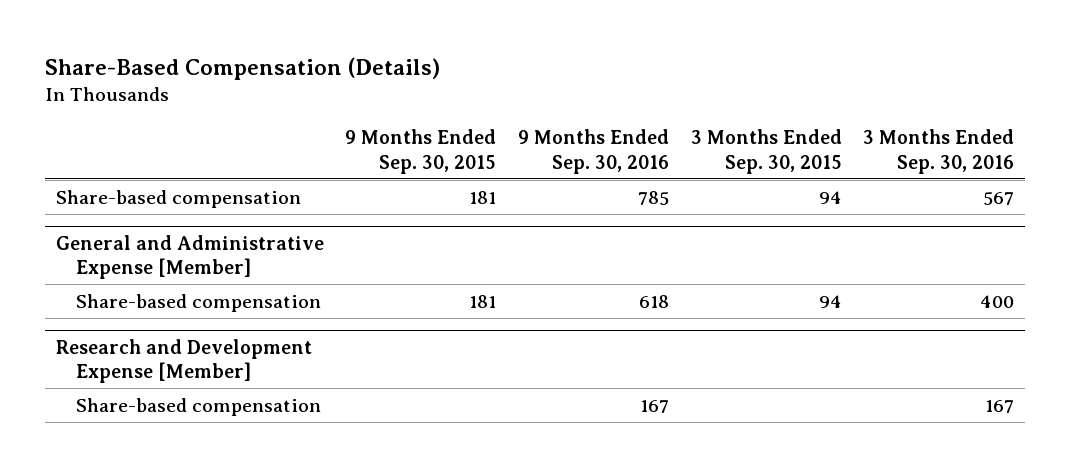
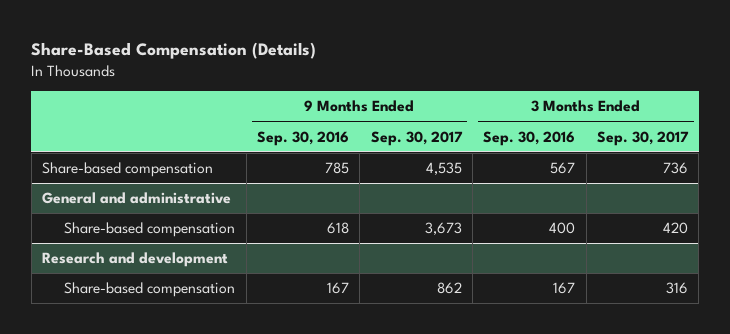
[345,129,497,174] 9 Months Ended Sep. 30, 2015 -> none
[690,129,842,174] 3 Months Ended Sep. 30, 2015 -> none
none -> [370,130,463,146] Sep. 30, 2017
none -> [597,130,690,146] Sep. 30, 2017
[55,234,324,279] General and Administrative Expense [Member] -> [42,192,232,205] General and administrative
[55,338,312,383] Research and Development Expense [Member] -> [42,252,229,268] Research and development

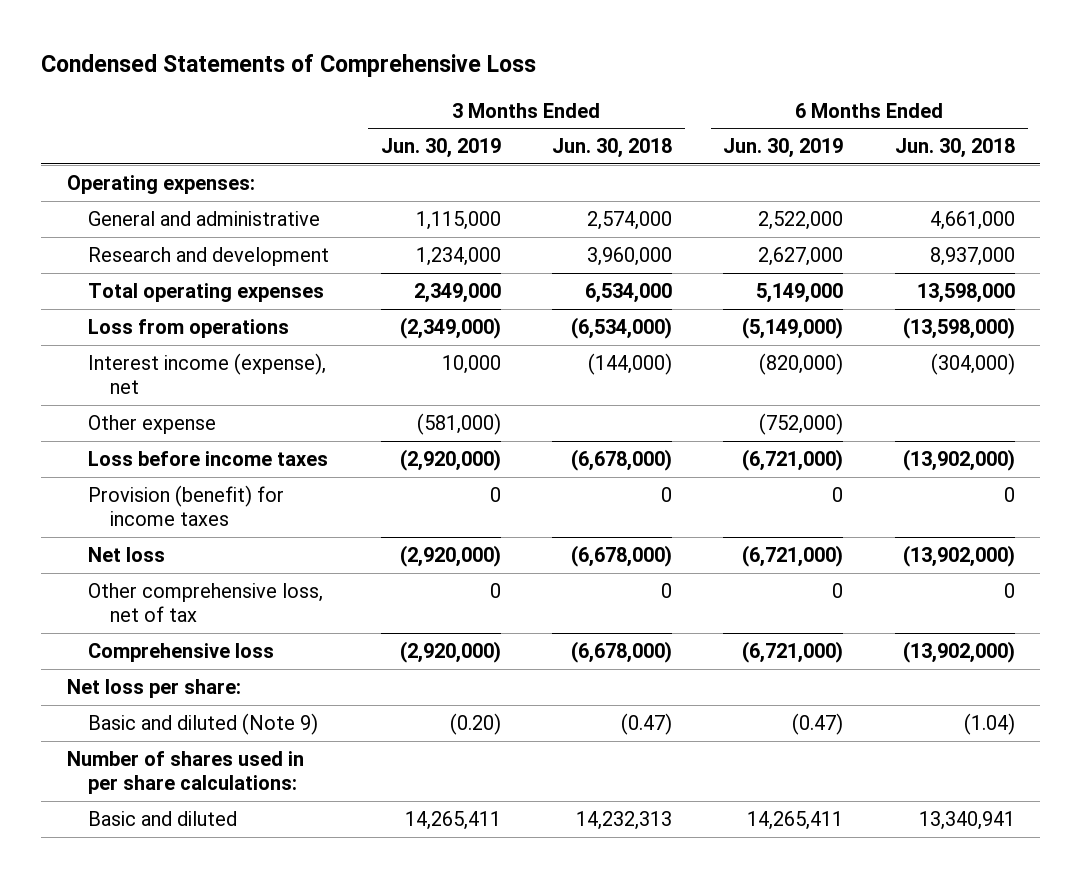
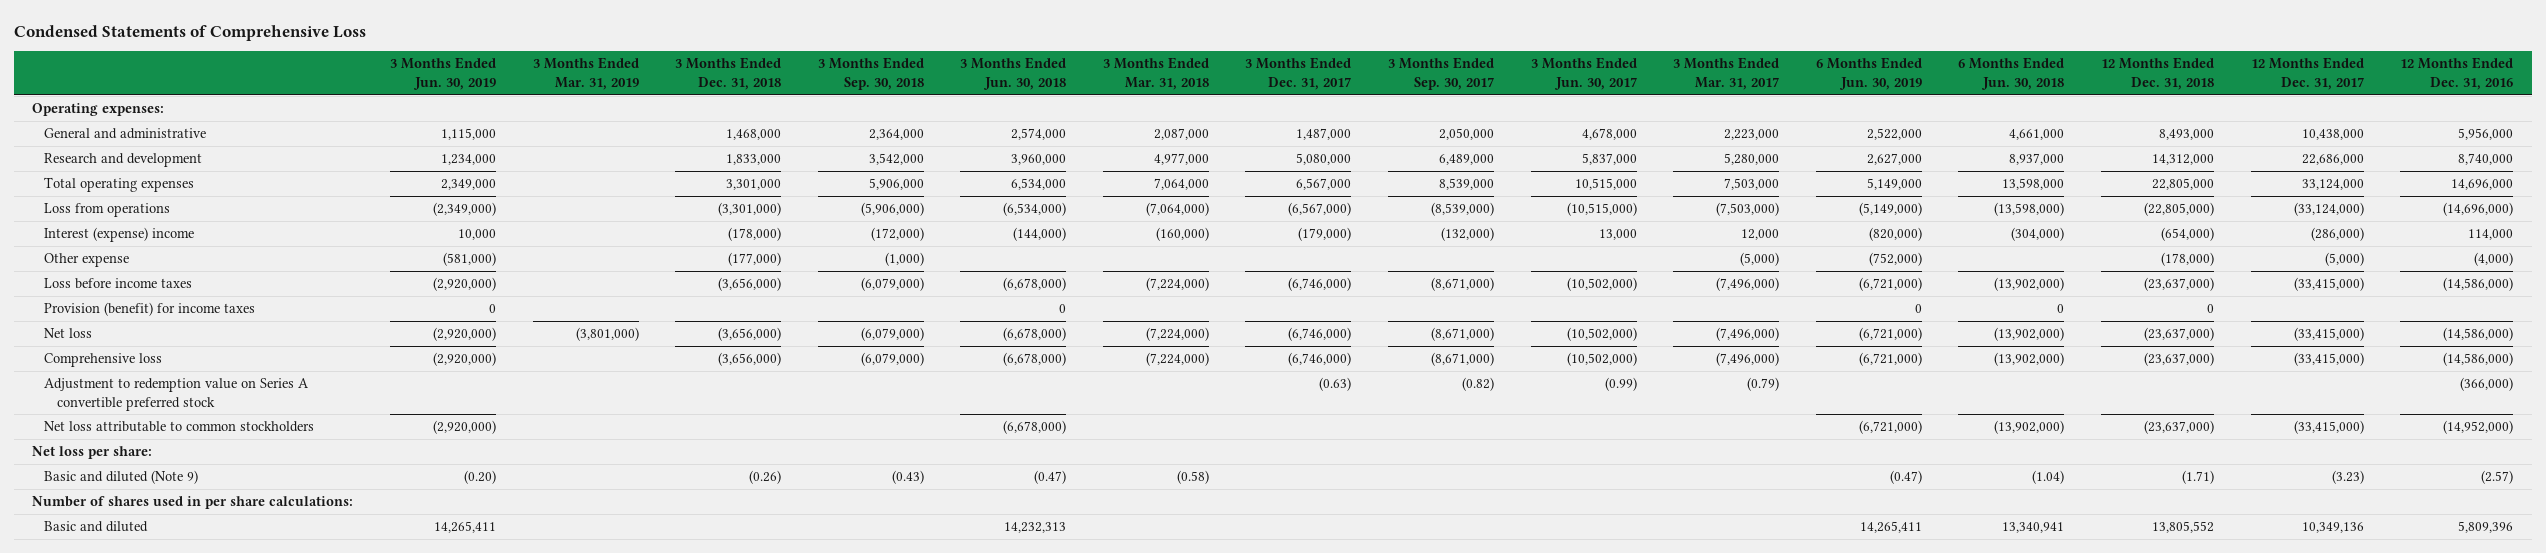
none -> [532,57,639,90] 3 Months Ended Mar. 31, 2019
none -> [675,57,782,90] 3 Months Ended Dec. 31, 2018
none -> [817,57,924,90] 3 Months Ended Sep. 30, 2018
none -> [1102,57,1209,90] 3 Months Ended Mar. 31, 2018
none -> [1245,57,1352,90] 3 Months Ended Dec. 31, 2017
none -> [1388,57,1495,90] 3 Months Ended Sep. 30, 2017
none -> [1530,57,1637,90] 3 Months Ended Jun. 30, 2017
none -> [1673,57,1780,90] 3 Months Ended Mar. 31, 2017
none -> [2101,57,2215,90] 12 Months Ended Dec. 31, 2018
none -> [2250,57,2364,90] 12 Months Ended Dec. 31, 2017
none -> [2400,57,2514,90] 12 Months Ended Dec. 31, 2016
[88,352,327,394] Interest income (expense), net -> [44,227,195,243] Interest (expense) income
[88,582,324,622] Other comprehensive loss, net of tax -> none
none -> [44,378,310,411] Adjustment to redemption value on Series A convertible preferred stock
none -> [44,421,315,433] Net loss attributable to common stockholders

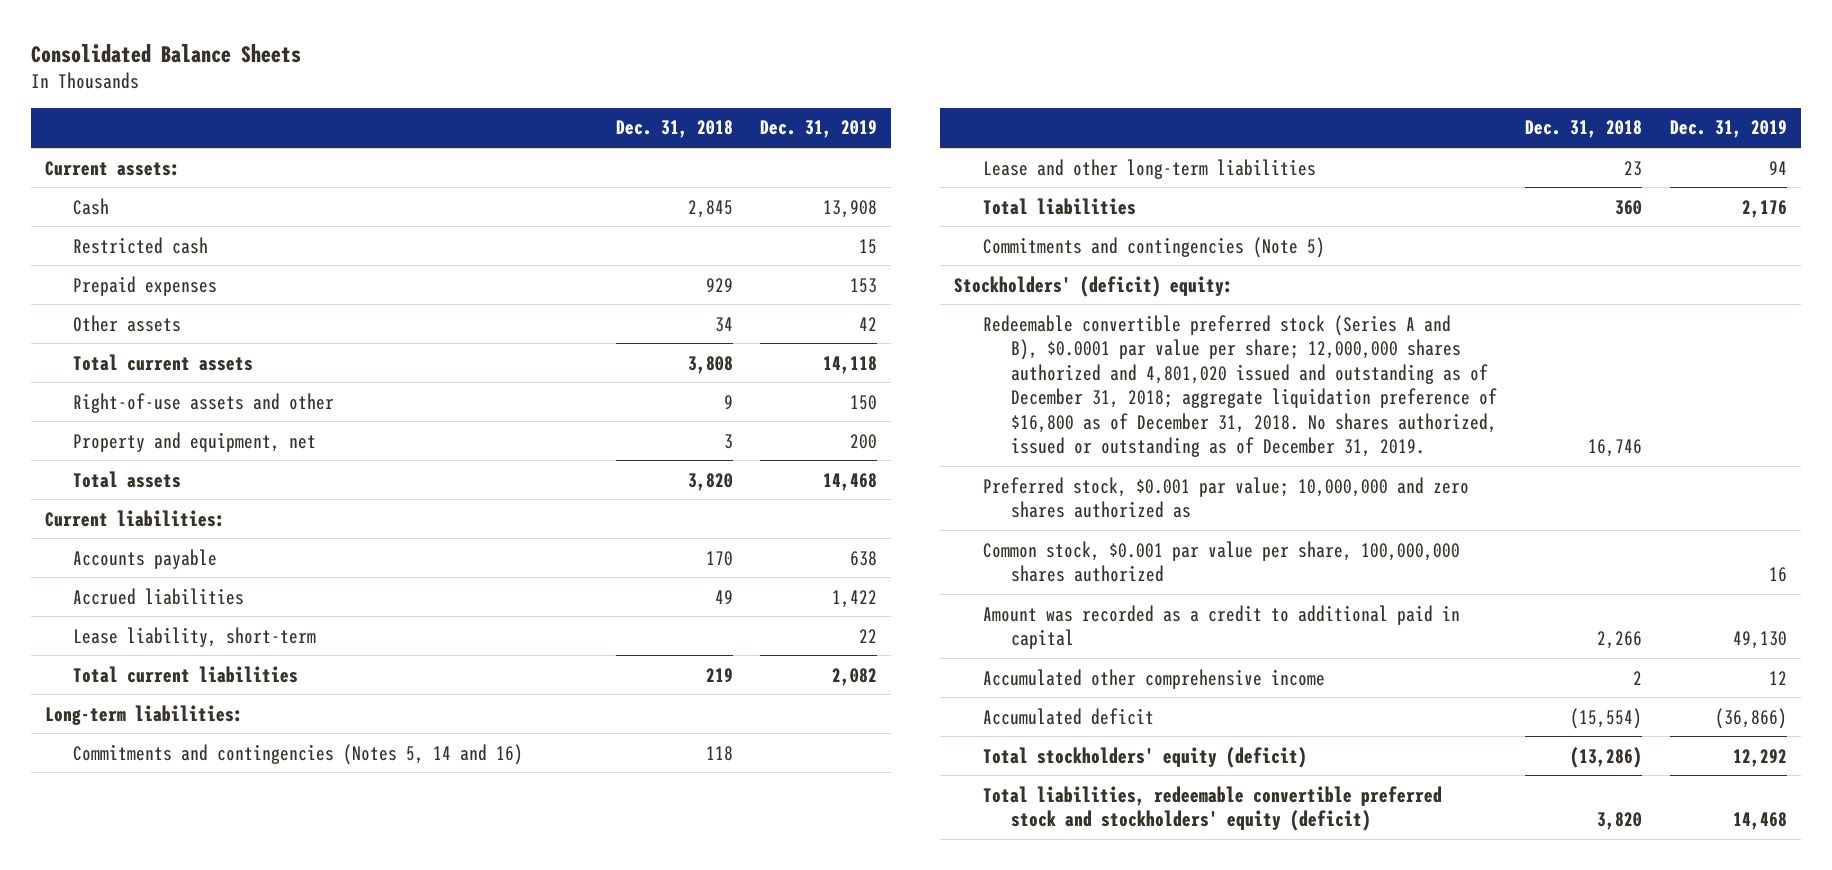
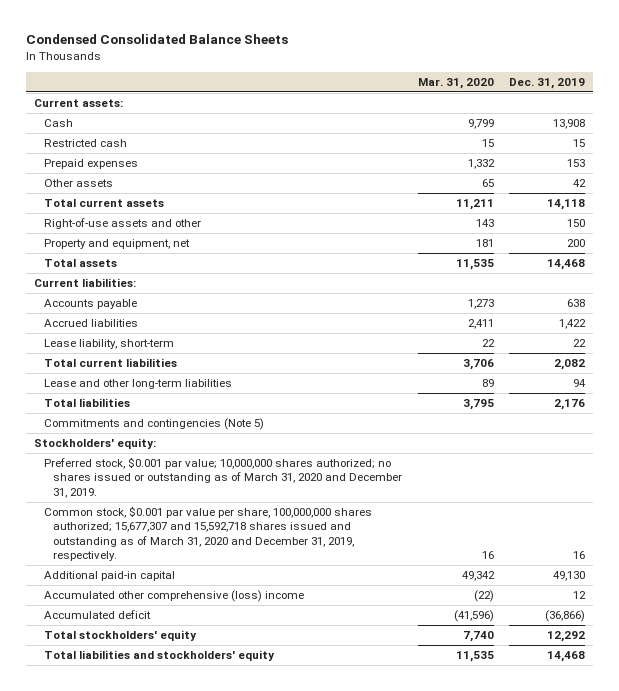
[30,43,301,63] Consolidated Balance Sheets -> [26,34,289,45] Condensed Consolidated Balance Sheets
[615,120,733,139] Dec. 31, 2018 -> none
none -> [417,77,494,89] Mar. 31, 2020
[44,704,243,725] Long-term liabilities: -> none
[73,743,524,765] Commitments and contingencies (Notes 5, 14 and 16) -> none
[982,314,1498,458] Redeemable convertible preferred stock (Series A and B), $0.0001 par value per share; 12,000,000 shares authorized and 4,801,020 issued and outstanding as of December 31, 2018; aggregate liquidation preference of $16,800 as of December 31, 2018. No shares authorized, issued or outstanding as of December 31, 2019. -> none
[954,275,1234,297] Stockholders' (deficit) equity: -> [34,438,157,450] Stockholders' equity:
[982,476,1469,519] Preferred stock, $0.001 par value; 10,000,000 and zero shares authorized as -> [43,457,403,498] Preferred stock, $0.001 par value; 10,000,000 shares authorized; no shares issued or outstanding as of March 31, 2020 and December 31, 2019.
[982,540,1460,583] Common stock, $0.001 par value per share, 100,000,000 shares authorized -> [43,506,372,561] Common stock, $0.001 par value per share, 100,000,000 shares authorized; 15,677,307 and 15,592,718 shares issued and outstanding as of March 31, 2020 and December 31, 2019, respectively.
[982,604,1460,650] Amount was recorded as a credit to additional paid in capital -> [43,571,175,582] Additional paid-in capital
[982,668,1325,689] Accumulated other comprehensive income -> [43,590,304,603] Accumulated other comprehensive (loss) income
[982,746,1307,768] Total stockholders' equity (deficit) -> [43,630,197,642] Total stockholders' equity
[982,785,1442,832] Total liabilities, redeemable convertible preferred stock and stockholders' equity (deficit) -> [43,650,275,662] Total liabilities and stockholders' equity

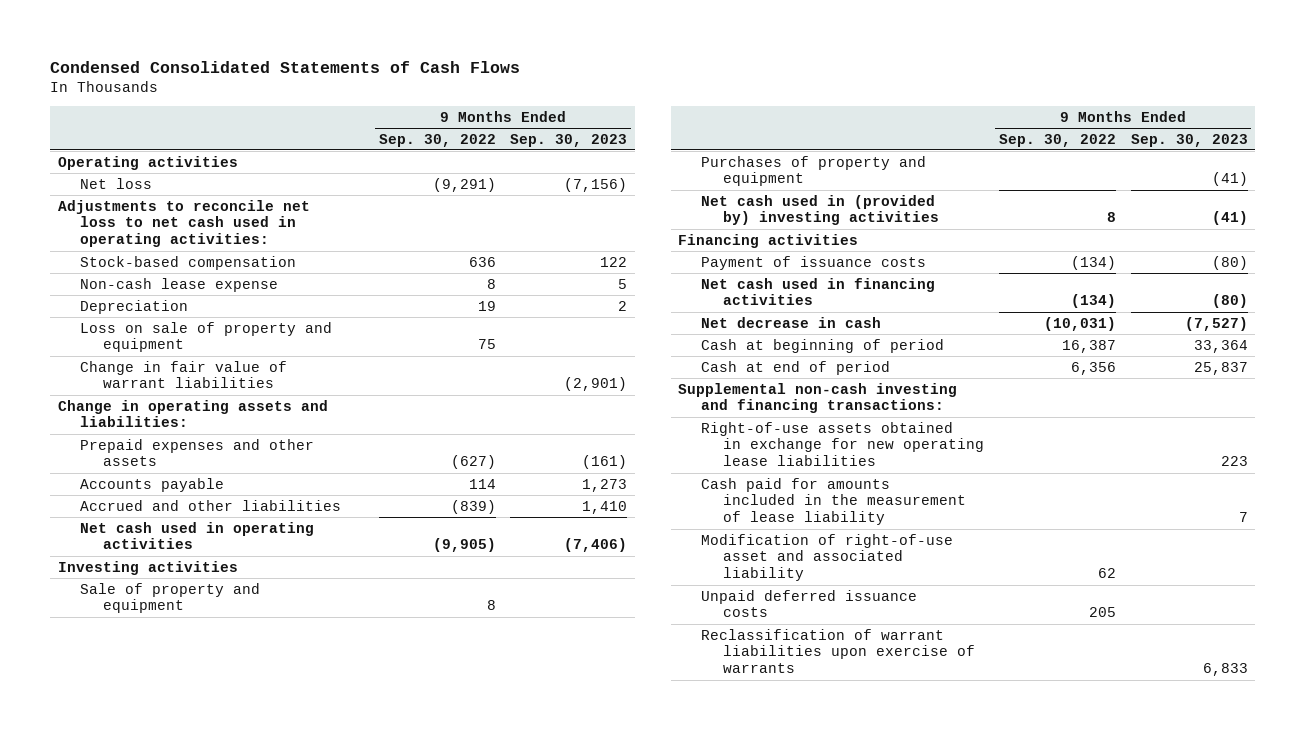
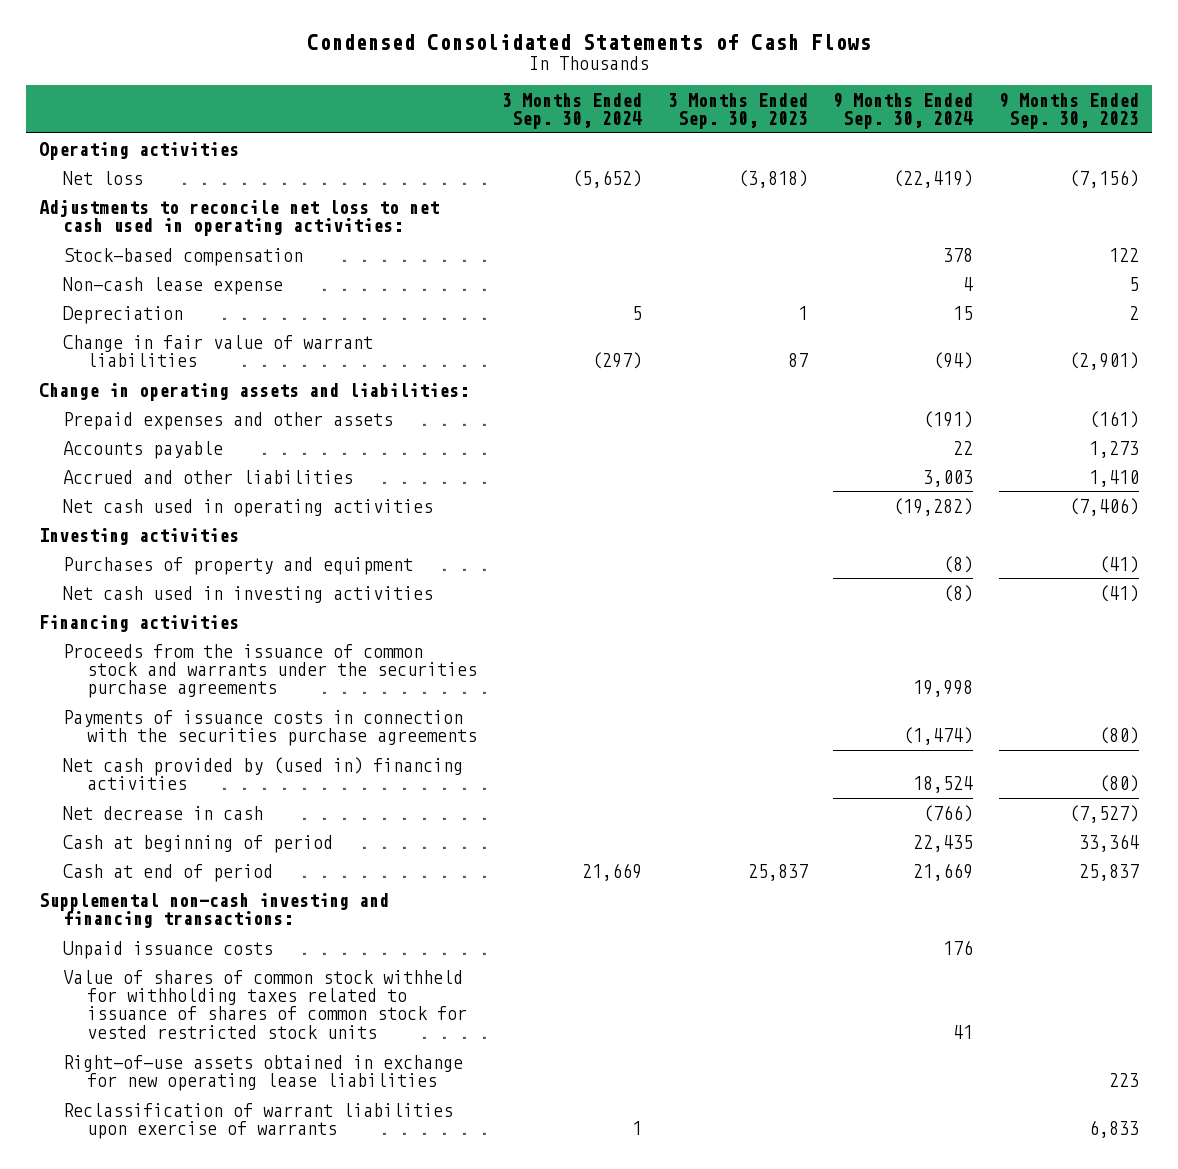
[378,133,496,147] Sep. 30, 2022 -> none
none -> [502,92,643,130] 3 Months Ended Sep. 30, 2024
none -> [667,92,808,130] 3 Months Ended Sep. 30, 2023
none -> [833,92,974,130] 9 Months Ended Sep. 30, 2024
[80,321,333,353] Loss on sale of property and equipment -> none
[80,582,261,614] Sale of property and equipment -> none
[700,194,940,226] Net cash used in (provided by) investing activities -> [62,585,433,603] Net cash used in investing activities
none -> [62,643,477,699] Proceeds from the issuance of common stock and warrants under the securities purchase agreements
[700,255,926,270] Payment of issuance costs -> [62,709,477,747] Payments of issuance costs in connection with the securities purchase agreements
[700,277,935,306] Net cash used in financing activities -> [62,756,463,791] Net cash provided by (used in) financing activities
none -> [62,940,273,959] Unpaid issuance costs
none -> [62,969,467,1039] Value of shares of common stock withheld for withholding taxes related to issuance of shares of common stock for vested restricted stock units
[700,477,967,526] Cash paid for amounts included in the measurement of lease liability -> none
[700,533,953,582] Modification of right-of-use asset and associated liability -> none
[700,589,917,618] Unpaid deferred issuance costs -> none

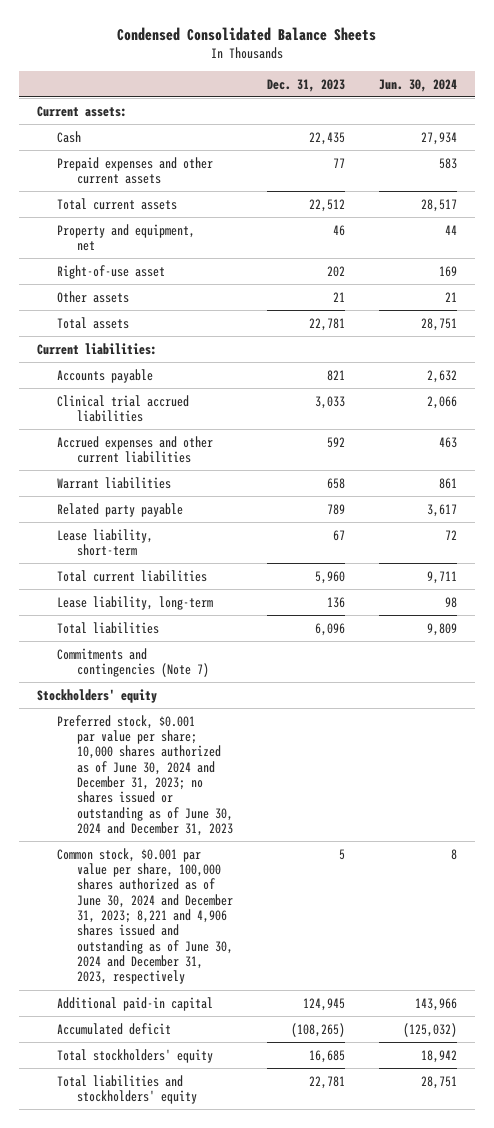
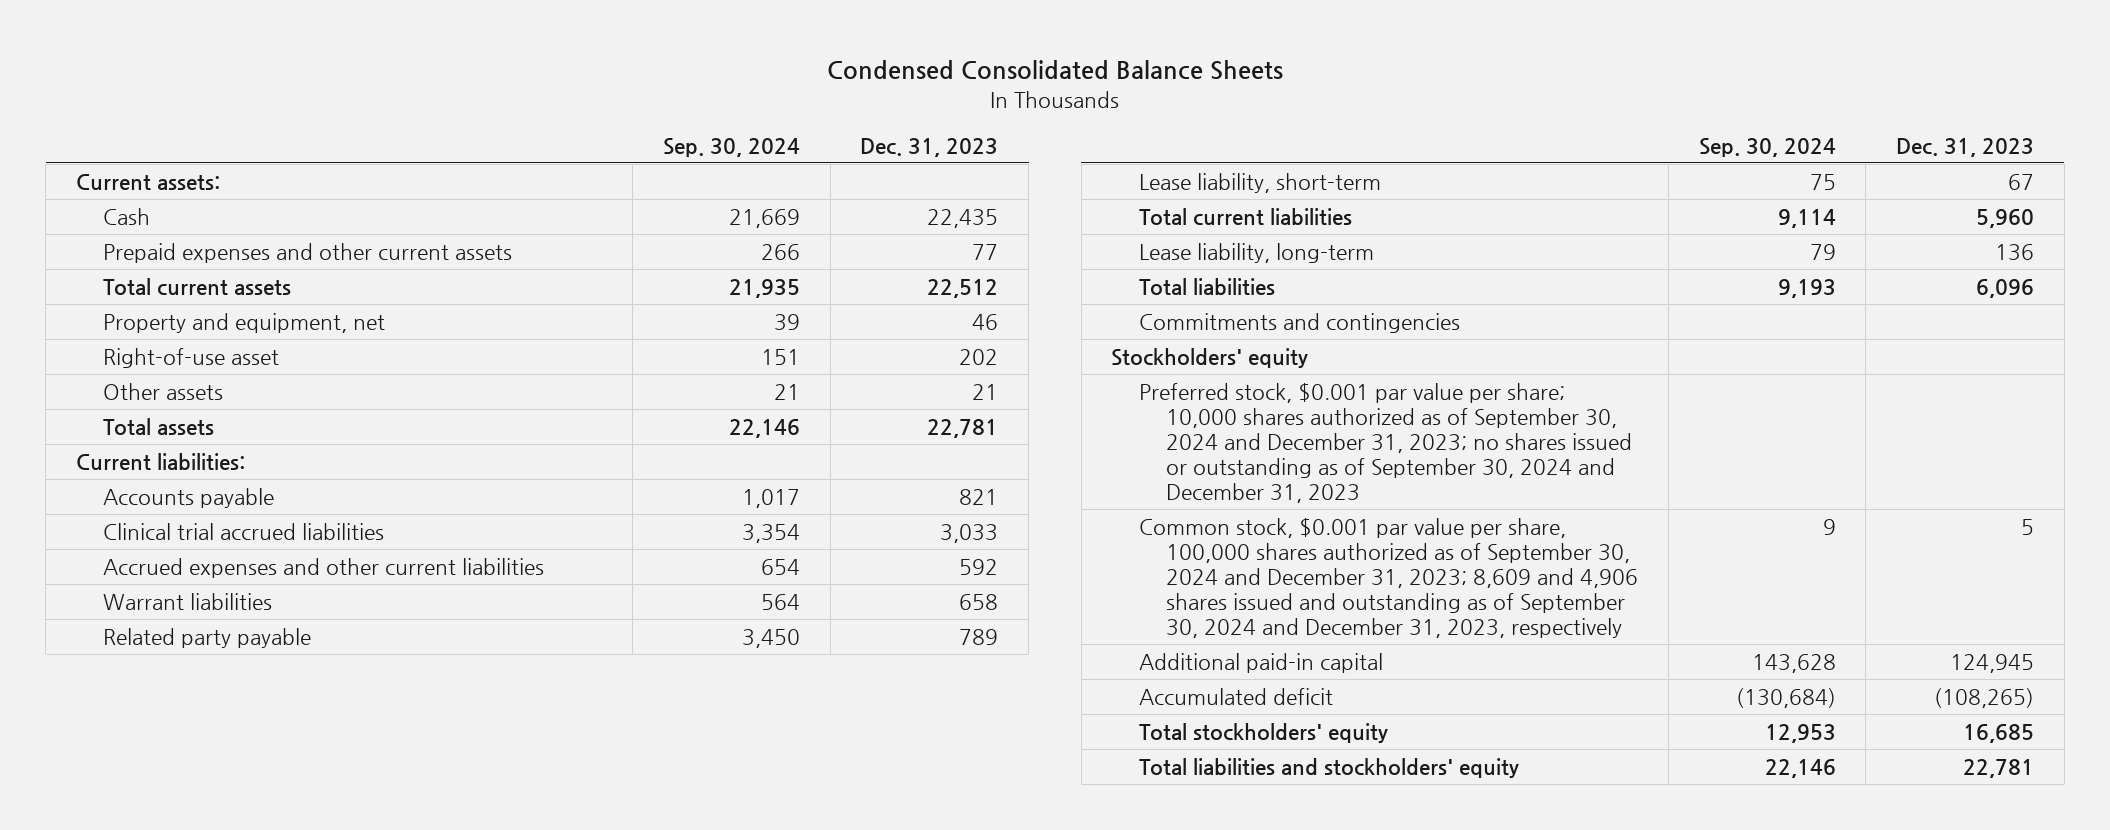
[379,78,458,92] Jun. 30, 2024 -> none
none -> [663,137,801,157] Sep. 30, 2024
[56,647,209,677] Commitments and contingencies (Note 7) -> [1138,312,1460,333] Commitments and contingencies
[56,714,233,837] Preferred stock, $0.001 par value per share; 10,000 shares authorized as of June 30, 2024 and December 31, 2023; no shares issued or outstanding as of June 30, 2024 and December 31, 2023 -> [1138,382,1633,503] Preferred stock, $0.001 par value per share; 10,000 shares authorized as of September 30, 2024 and December 31, 2023; no shares issued or outstanding as of September 30, 2024 and December 31, 2023
[56,847,233,985] Common stock, $0.001 par value per share, 100,000 shares authorized as of June 30, 2024 and December 31, 2023; 8,221 and 4,906 shares issued and outstanding as of June 30, 2024 and December 31, 2023, respectively -> [1138,517,1639,638] Common stock, $0.001 par value per share, 100,000 shares authorized as of September 30, 2024 and December 31, 2023; 8,609 and 4,906 shares issued and outstanding as of September 30, 2024 and December 31, 2023, respectively

